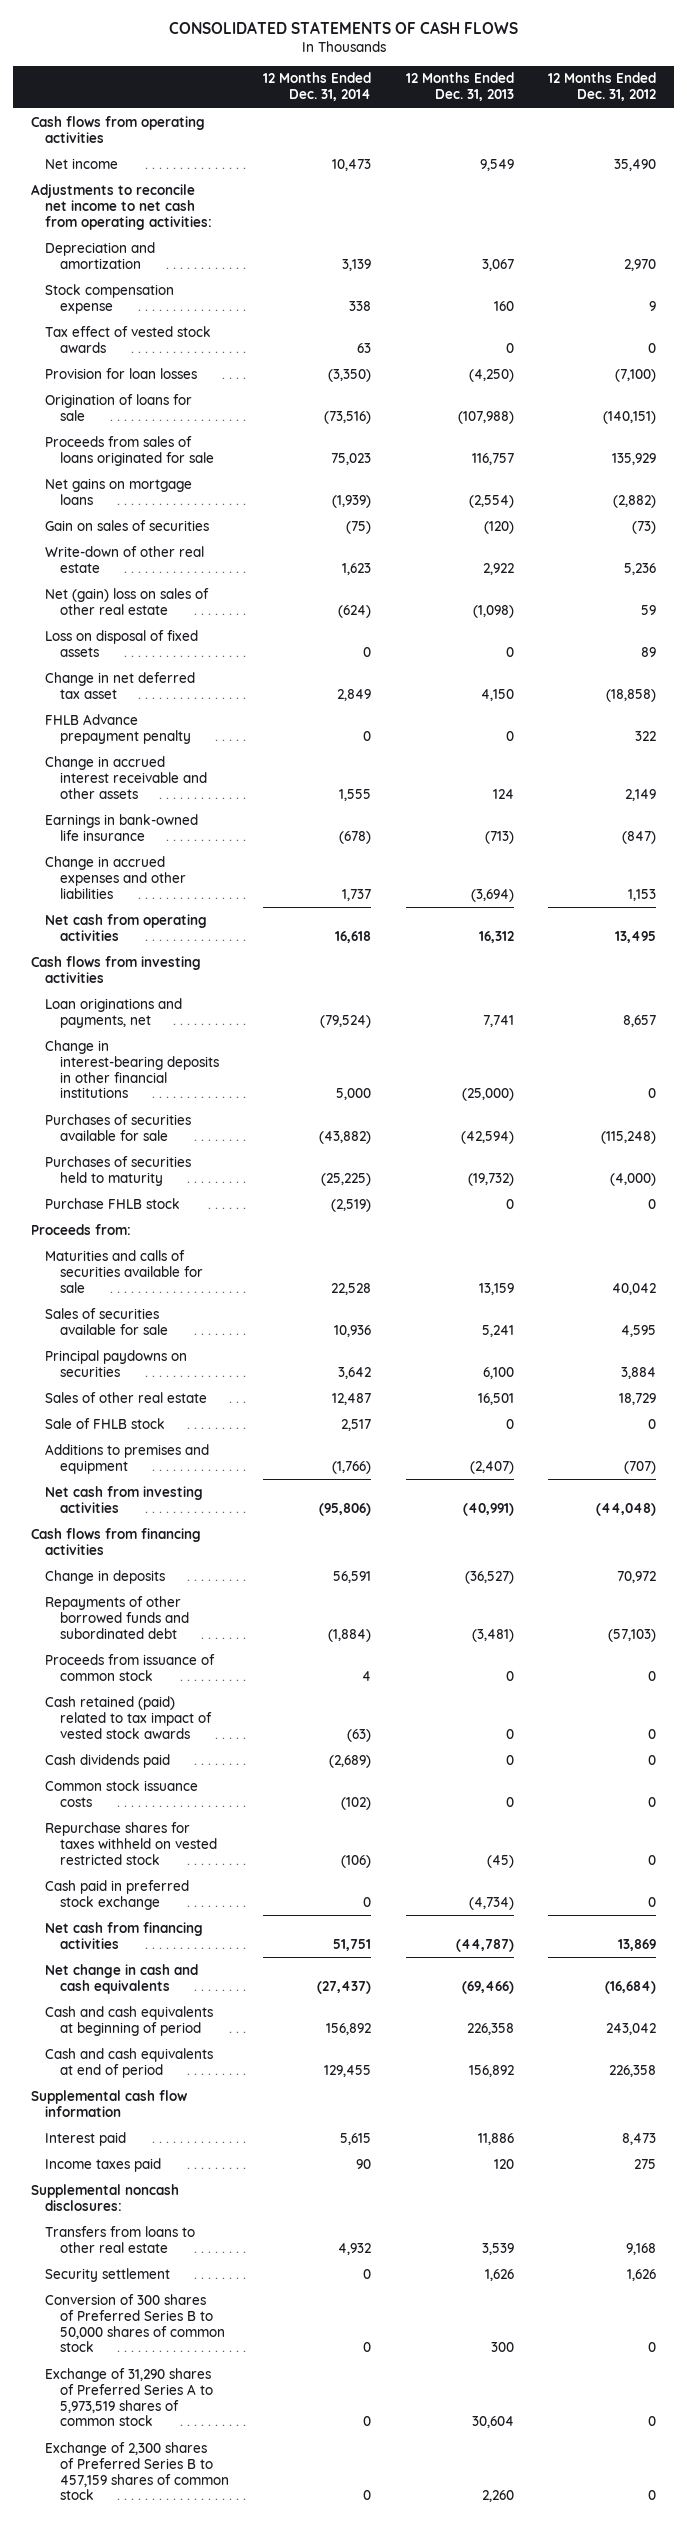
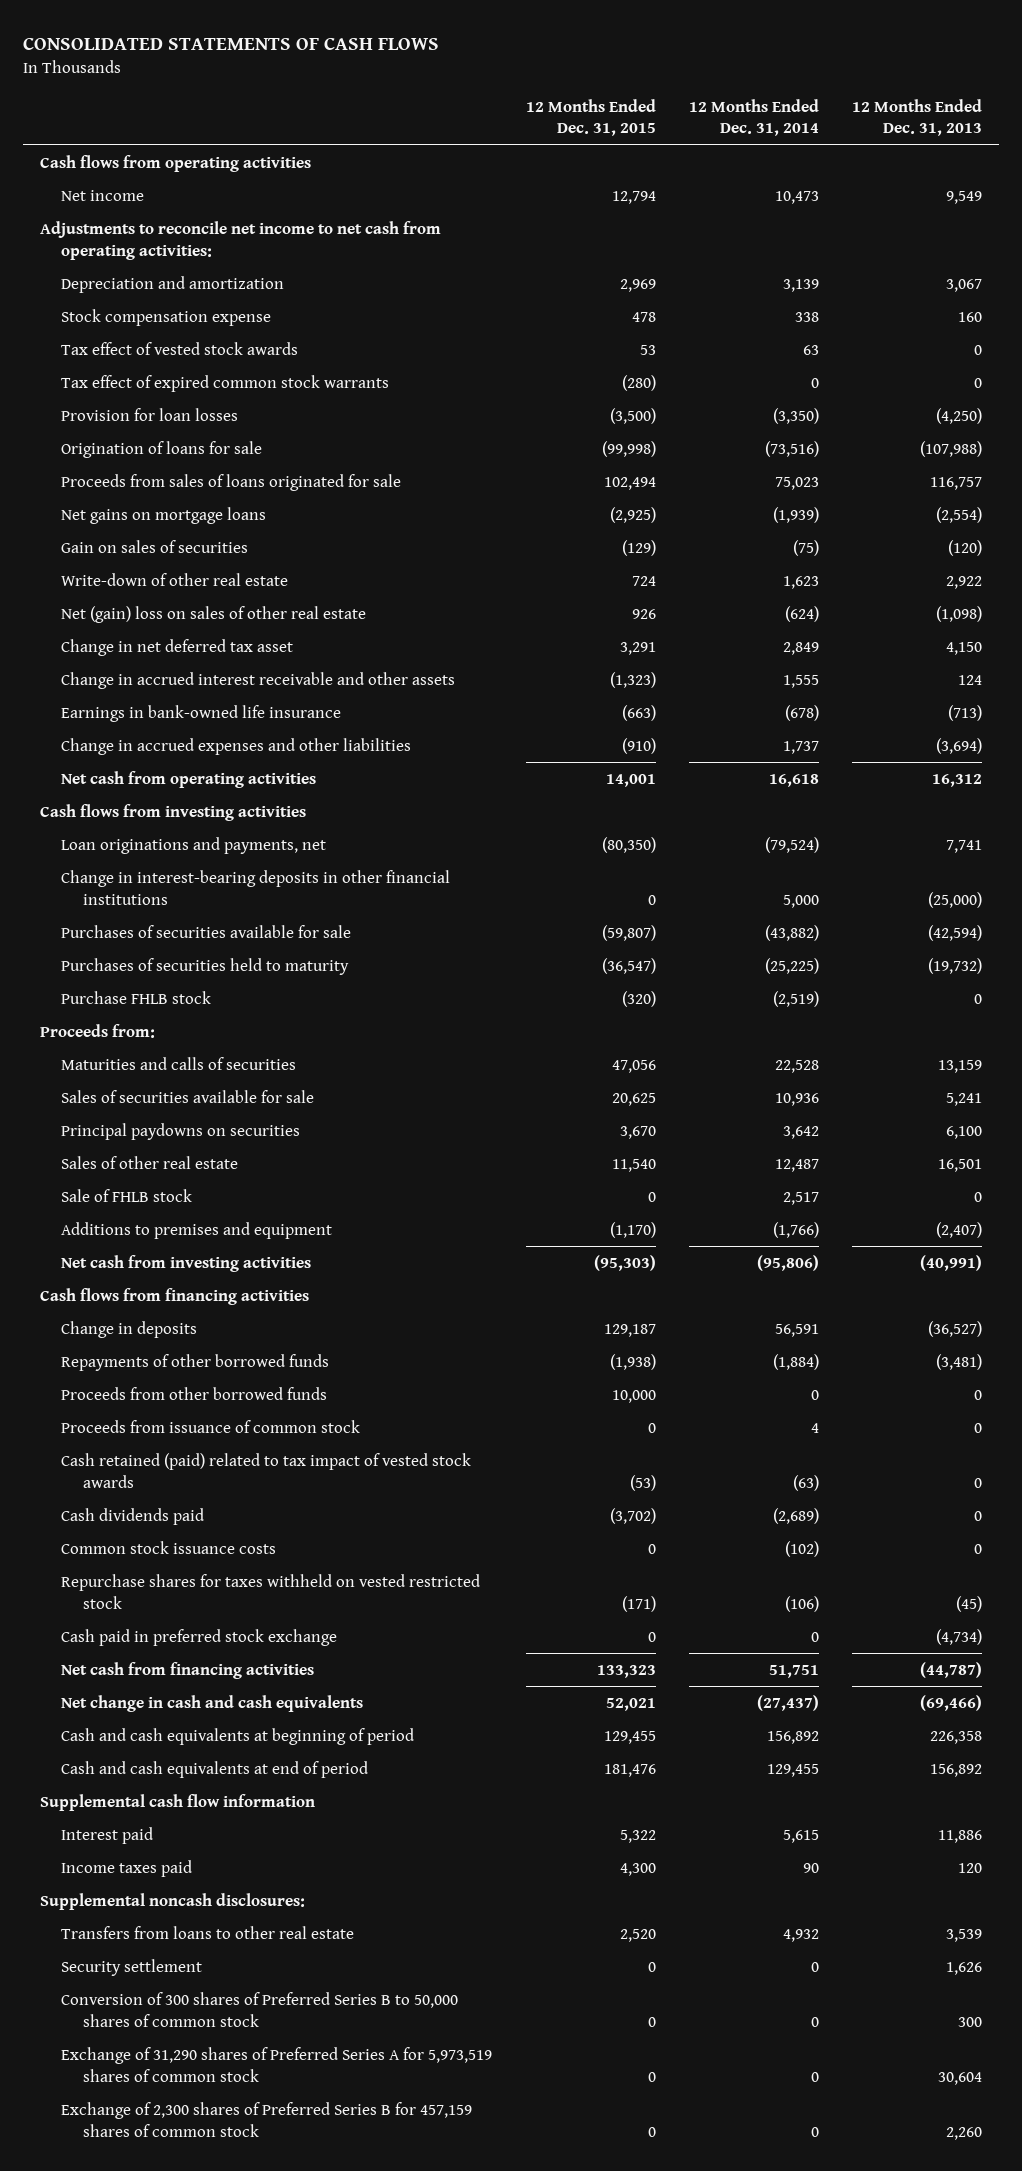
[548,72,657,102] 12 Months Ended Dec. 31, 2012 -> none
none -> [525,98,656,137] 12 Months Ended Dec. 31, 2015
none -> [61,374,390,392] Tax effect of expired common stock warrants
[45,629,199,657] Loss on disposal of fixed assets -> none
[45,713,192,744] FHLB Advance prepayment penalty -> none
[45,1249,204,1293] Maturities and calls of securities available for sale -> [61,1056,297,1070] Maturities and calls of securities
[45,1595,190,1639] Repayments of other borrowed funds and subordinated debt -> [61,1353,330,1371] Repayments of other borrowed funds
none -> [61,1386,328,1400] Proceeds from other borrowed funds
[45,2367,214,2427] Exchange of 31,290 shares of Preferred Series A to 5,973,519 shares of common stock -> [61,2046,493,2082] Exchange of 31,290 shares of Preferred Series A for 5,973,519 shares of common stock
[45,2441,230,2501] Exchange of 2,300 shares of Preferred Series B to 457,159 shares of common stock -> [61,2101,473,2137] Exchange of 2,300 shares of Preferred Series B for 457,159 shares of common stock

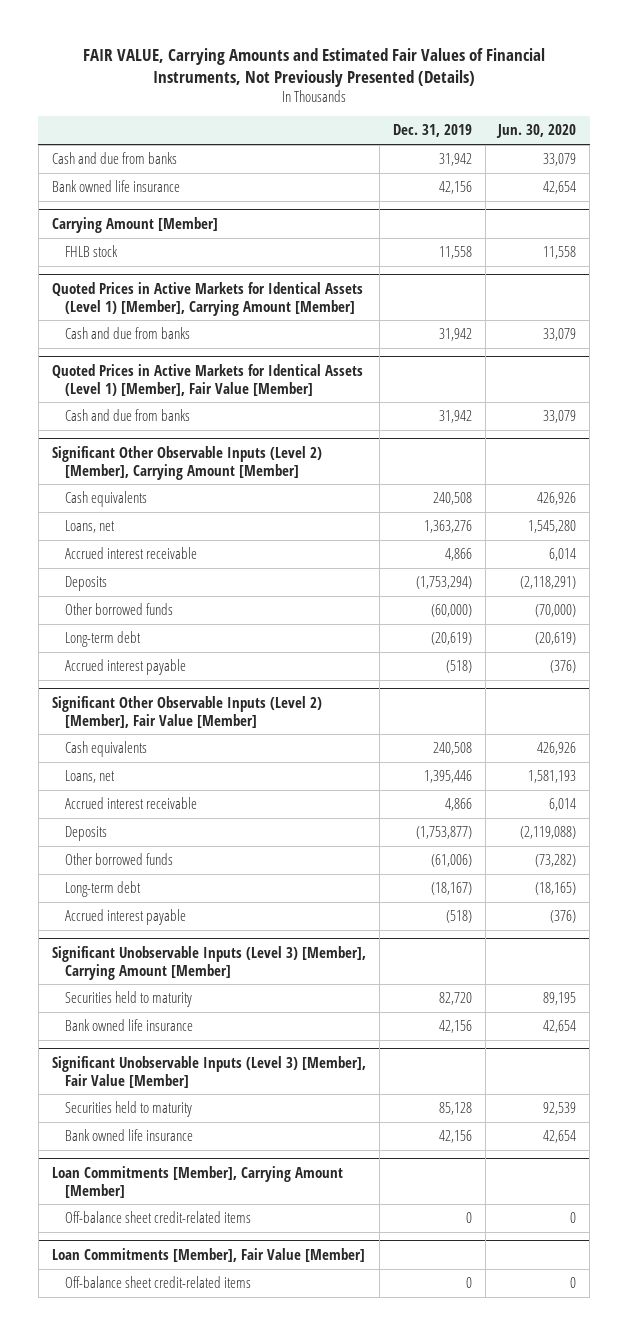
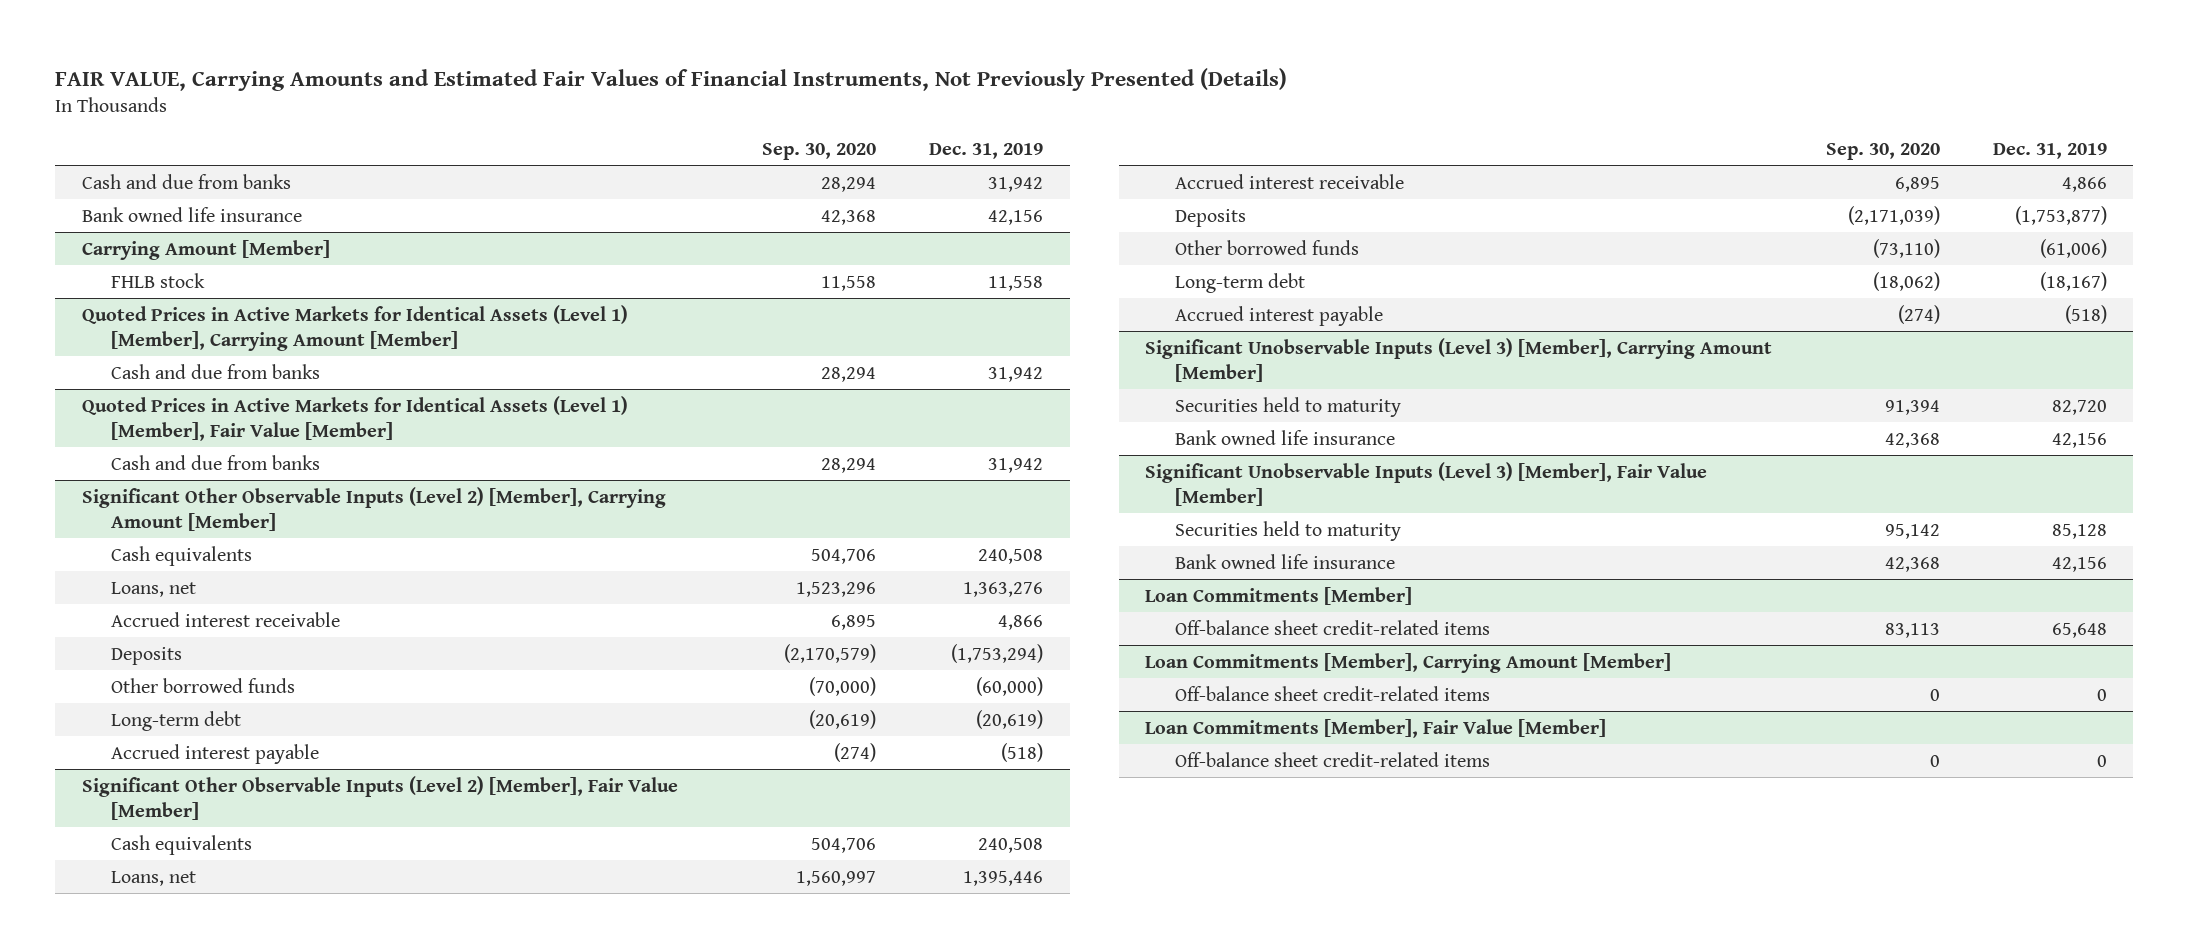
[496,124,577,139] Jun. 30, 2020 -> none
none -> [761,142,876,160] Sep. 30, 2020
none -> [1145,586,1413,605] Loan Commitments [Member]
none -> [1174,619,1490,635] Off-balance sheet credit-related items

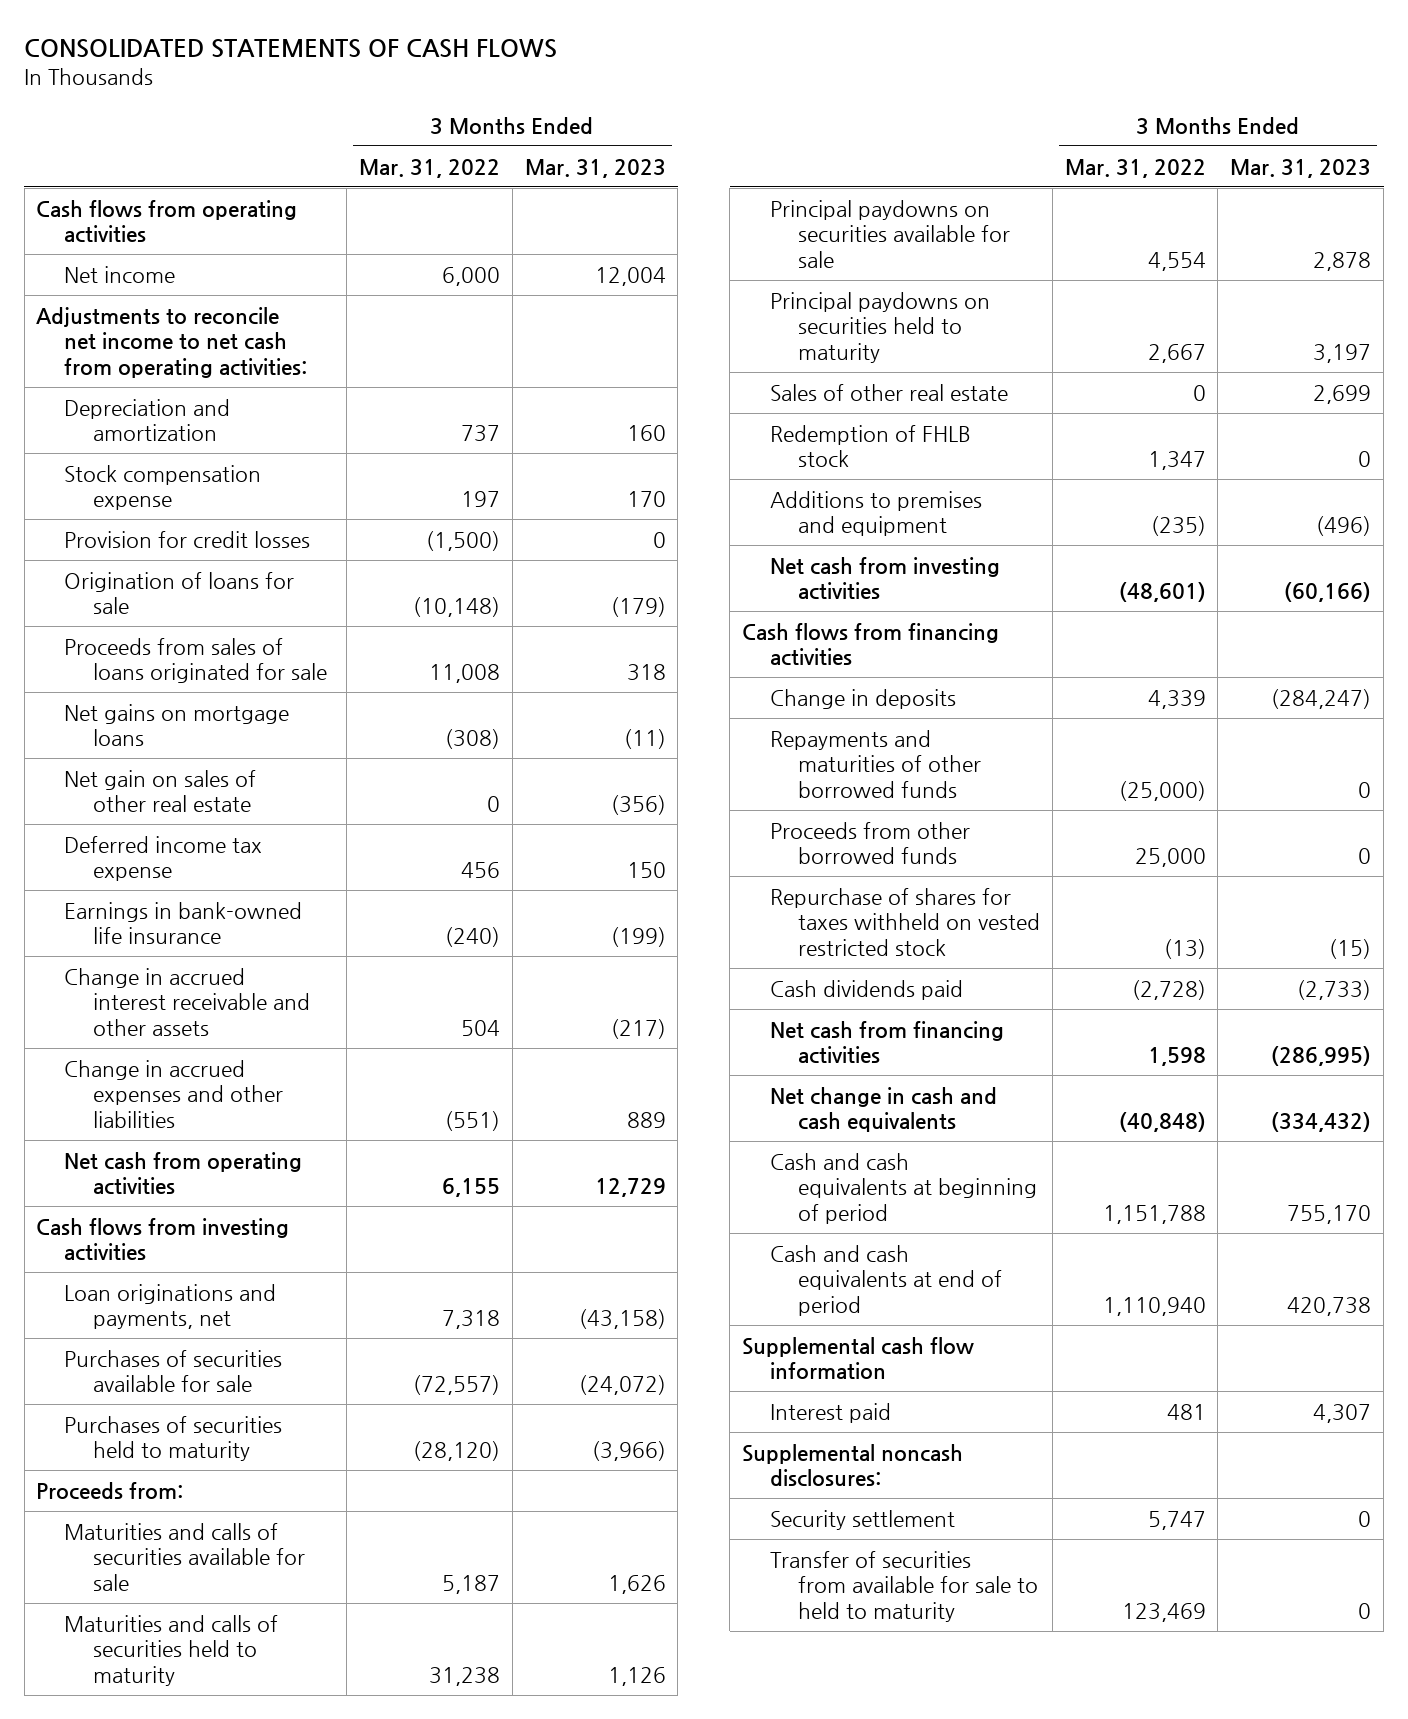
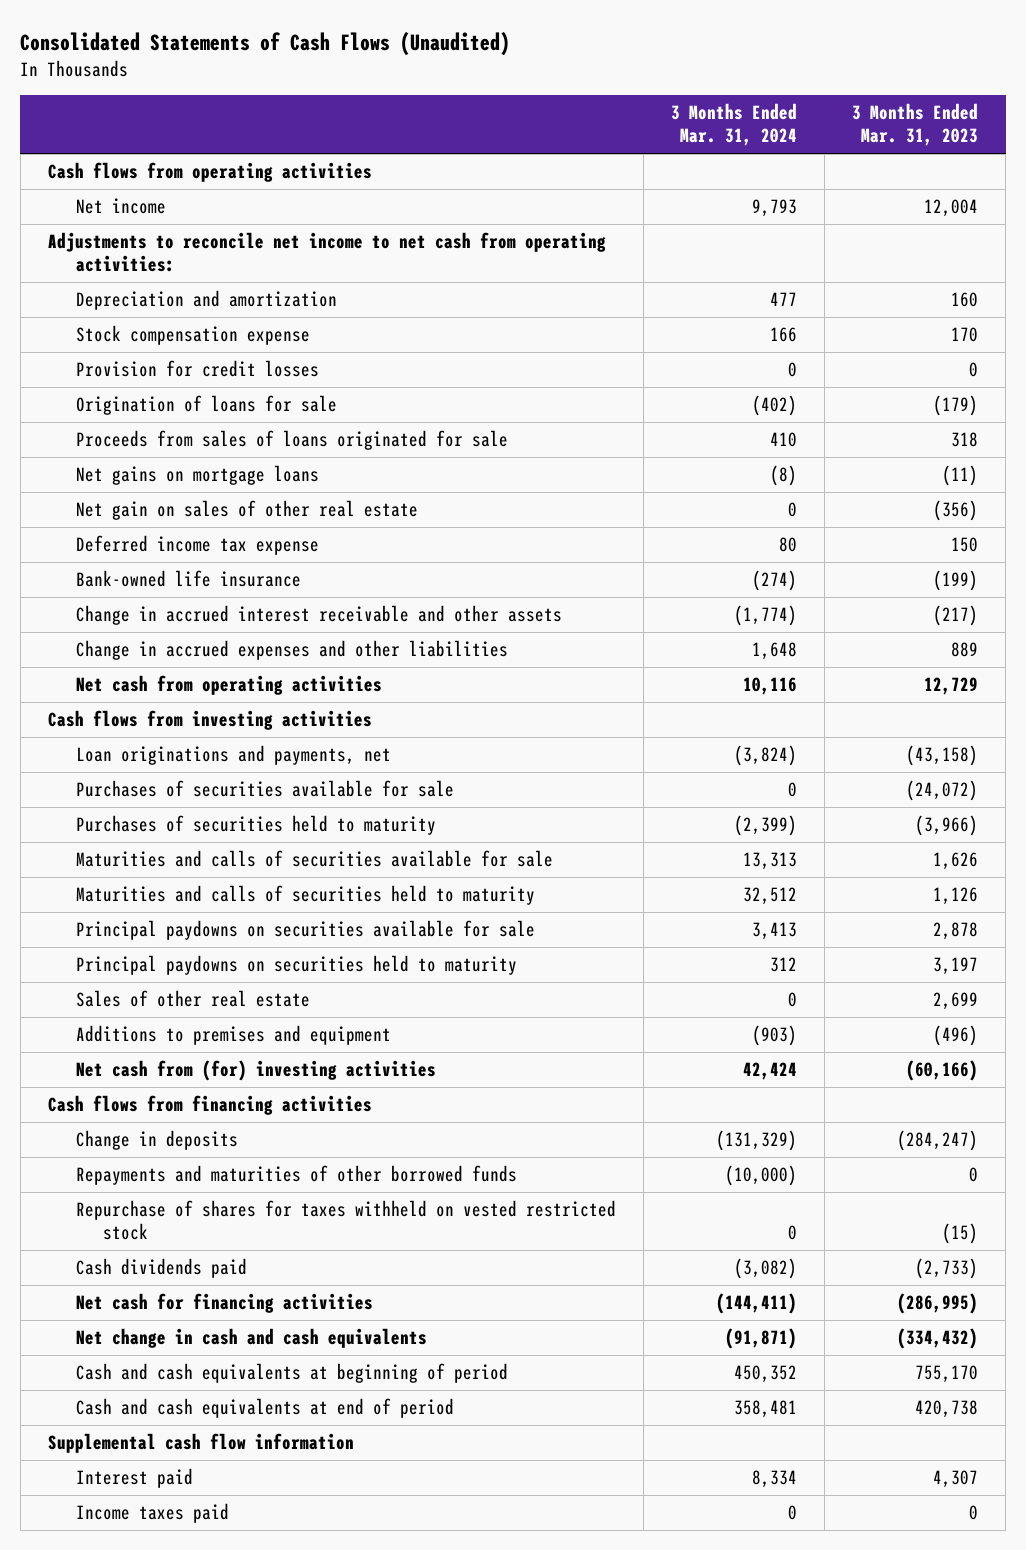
[24,39,558,59] CONSOLIDATED STATEMENTS OF CASH FLOWS -> [20,32,511,57] Consolidated Statements of Cash Flows (Unaudited)
[359,158,501,178] Mar. 31, 2022 -> none
none -> [670,103,797,147] 3 Months Ended Mar. 31, 2024
[64,901,303,945] Earnings in bank-owned life insurance -> [75,570,301,588] Bank-owned life insurance
[36,1481,184,1500] Proceeds from: -> none
[770,424,972,468] Redemption of FHLB stock -> none
[770,556,1001,601] Net cash from investing activities -> [75,1060,436,1082] Net cash from (for) investing activities
[770,821,971,865] Proceeds from other borrowed funds -> none
[770,1020,1005,1065] Net cash from financing activities -> [75,1293,373,1314] Net cash for financing activities
[742,1443,964,1488] Supplemental noncash disclosures: -> none
[770,1509,956,1530] Security settlement -> none
[770,1550,1039,1622] Transfer of securities from available for sale to held to maturity -> none
none -> [75,1503,229,1524] Income taxes paid

